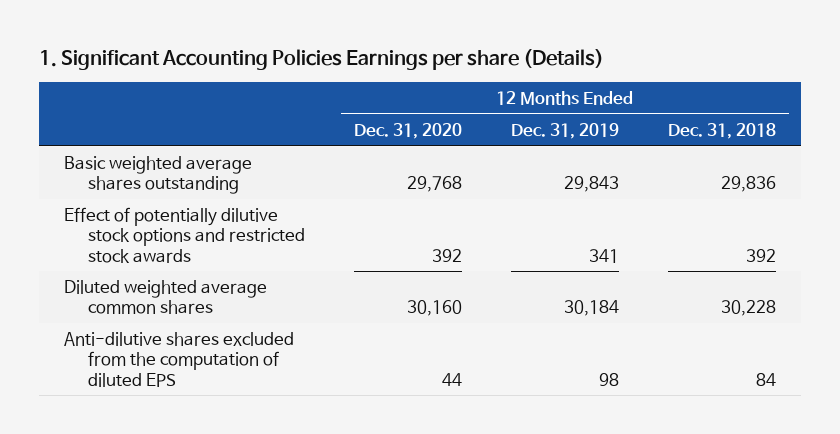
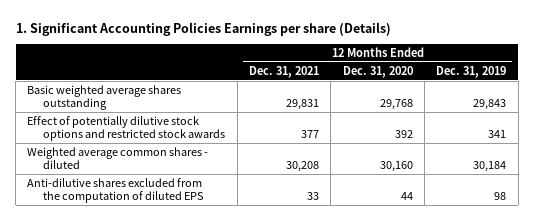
[668,122,777,139] Dec. 31, 2018 -> none
none -> [248,65,319,78] Dec. 31, 2021
[63,279,267,315] Diluted weighted average common shares -> [27,146,209,169] Weighted average common shares - diluted

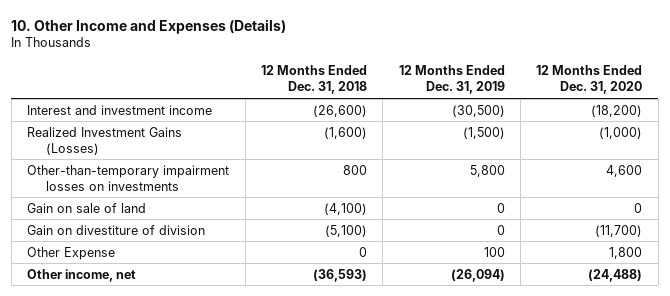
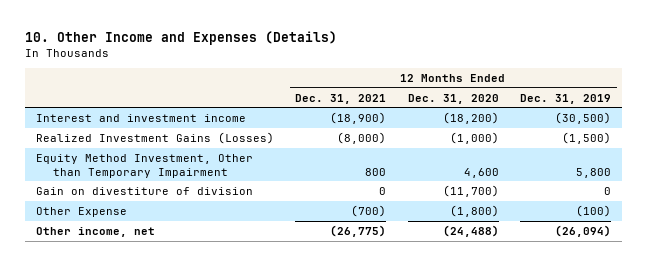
[260,65,367,95] 12 Months Ended Dec. 31, 2018 -> none
none -> [295,93,387,104] Dec. 31, 2021
[27,202,147,213] Gain on sale of land -> none
[27,164,230,191] Other-than-temporary impairment losses on investments -> [35,153,253,178] Equity Method Investment, Other than Temporary Impairment
[483,246,505,257] 100 -> [576,204,612,217] (100)
[609,246,643,259] 1,800 -> [449,204,499,217] (1,800)

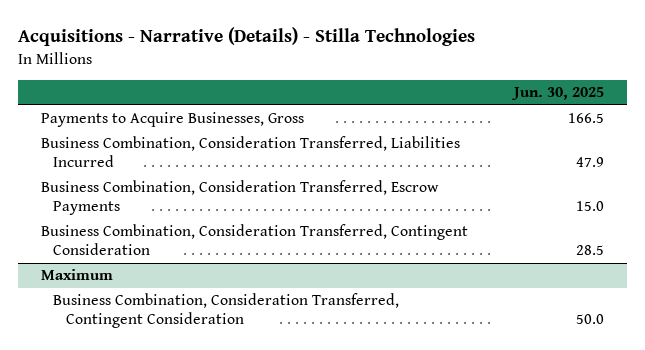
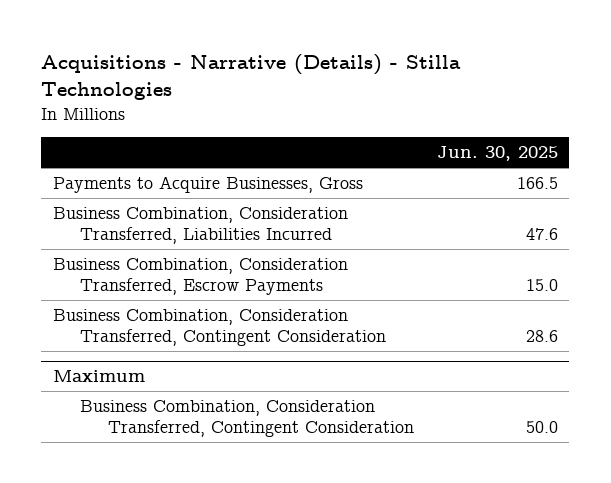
[576,157,605,168] 47.9 -> [525,227,558,240] 47.6
[576,245,605,256] 28.5 -> [525,329,558,342] 28.6

